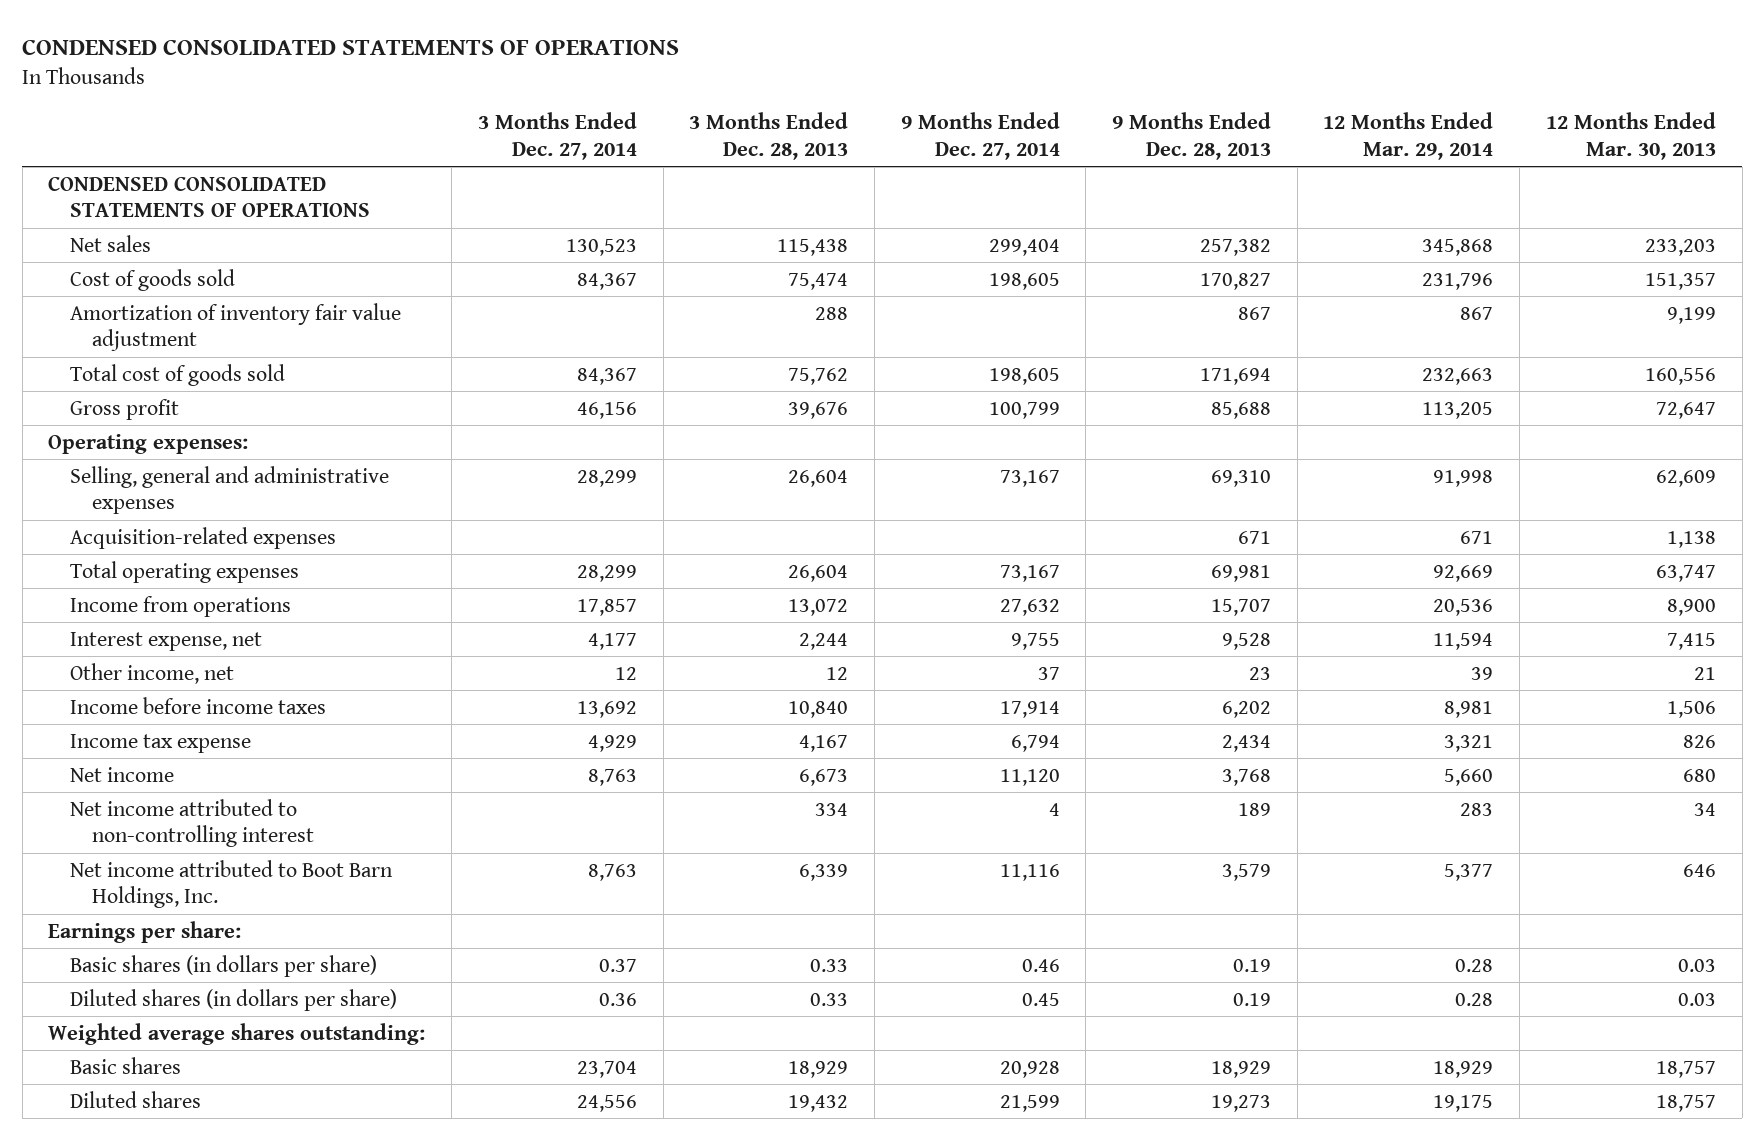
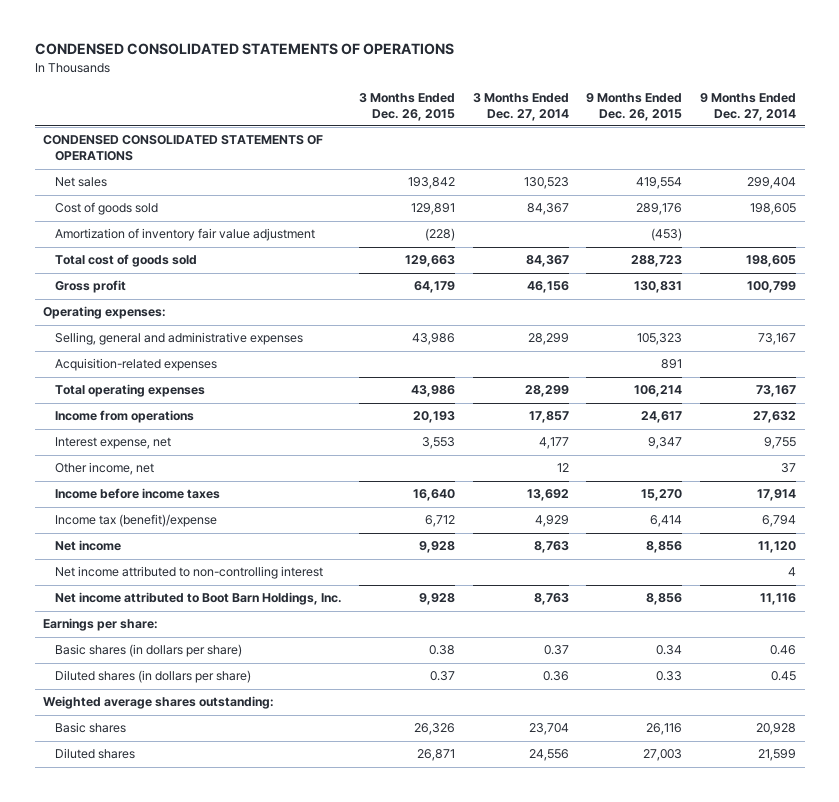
[689,112,849,160] 3 Months Ended Dec. 28, 2013 -> none
[1112,112,1272,160] 9 Months Ended Dec. 28, 2013 -> none
[1323,112,1494,160] 12 Months Ended Mar. 29, 2014 -> none
[1545,112,1716,160] 12 Months Ended Mar. 30, 2013 -> none
none -> [359,92,456,121] 3 Months Ended Dec. 26, 2015
none -> [586,92,683,121] 9 Months Ended Dec. 26, 2015
[70,733,252,753] Income tax expense -> [54,514,217,528] Income tax (benefit)/expense

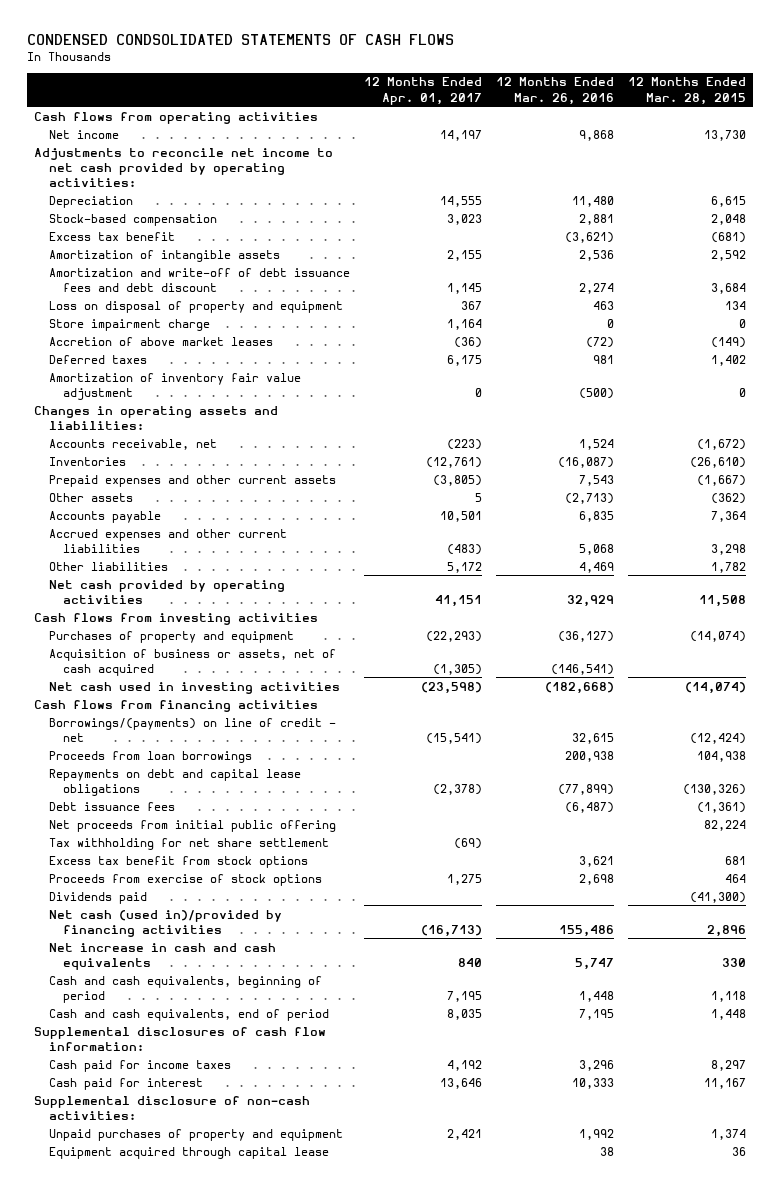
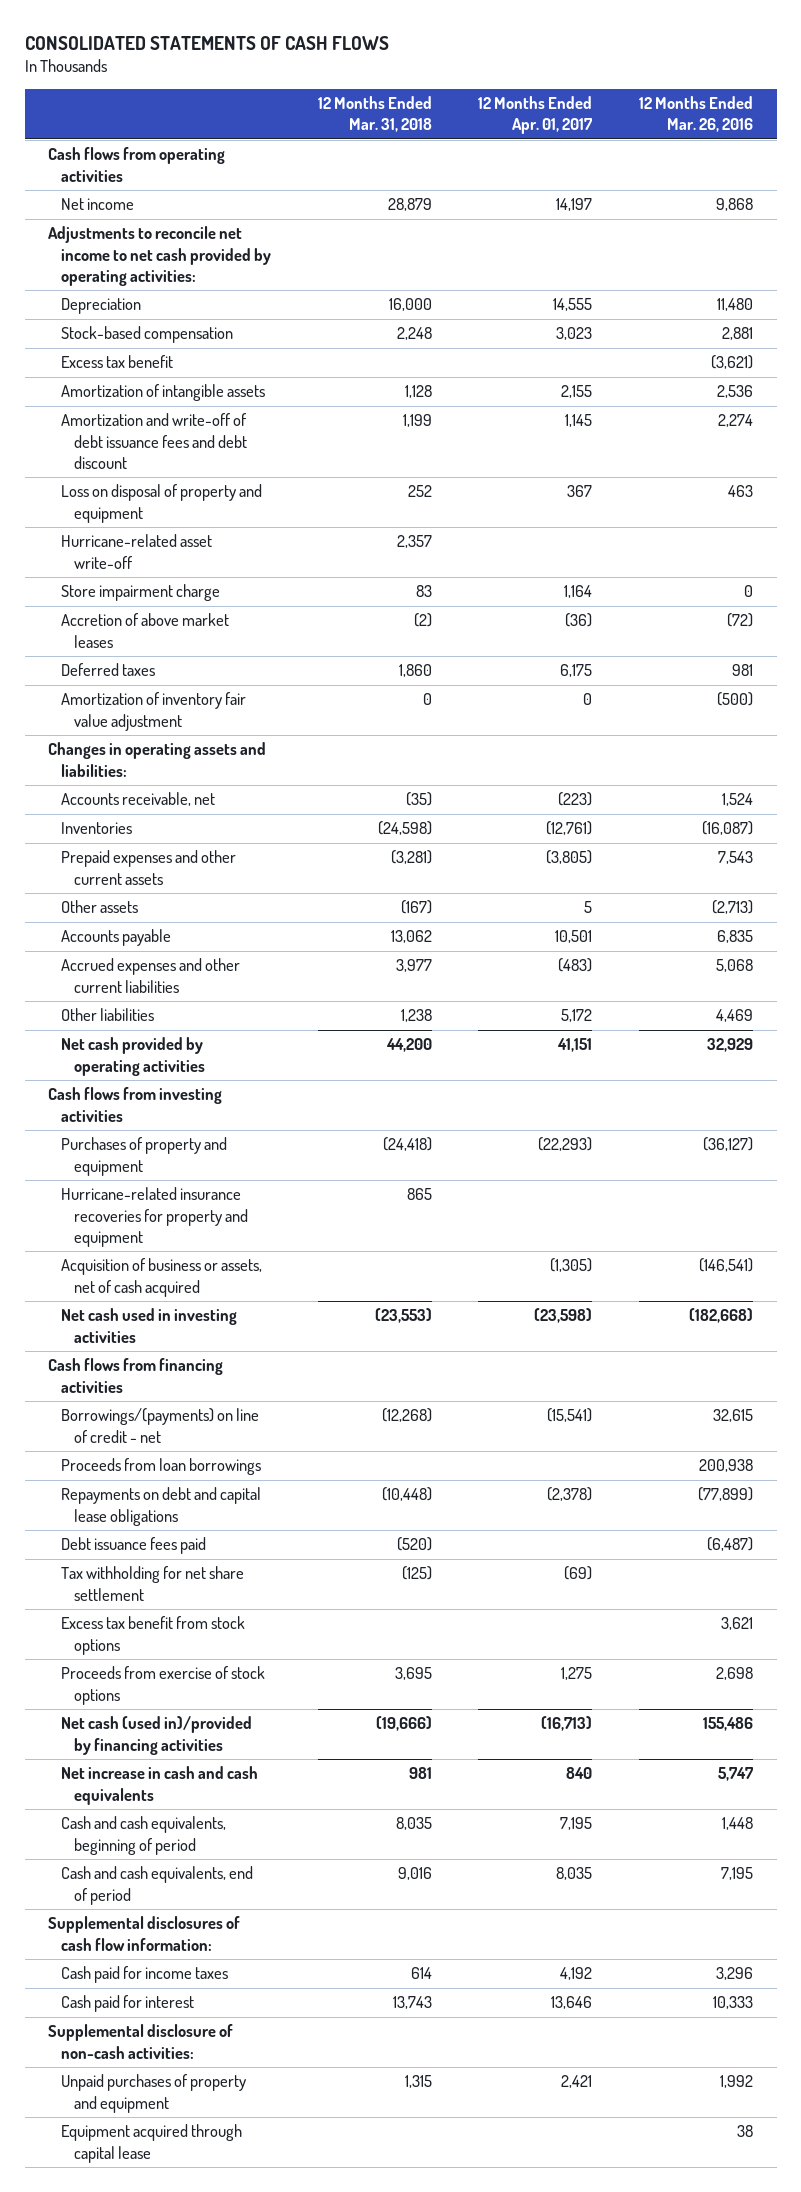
[27,34,455,46] CONDENSED CONDSOLIDATED STATEMENTS OF CASH FLOWS -> [24,36,389,51] CONSOLIDATED STATEMENTS OF CASH FLOWS
[627,77,746,105] 12 Months Ended Mar. 28, 2015 -> none
none -> [317,95,432,133] 12 Months Ended Mar. 31, 2018
none -> [60,534,212,569] Hurricane-related asset write-off
none -> [60,1187,248,1247] Hurricane-related insurance recoveries for property and equipment
[48,819,336,832] Net proceeds from initial public offering -> none
[48,801,175,811] Debt issuance fees -> [60,1537,206,1555] Debt issuance fees paid
[48,891,147,904] Dividends paid -> none

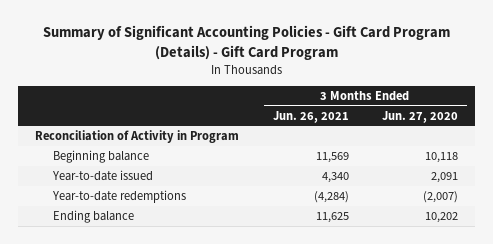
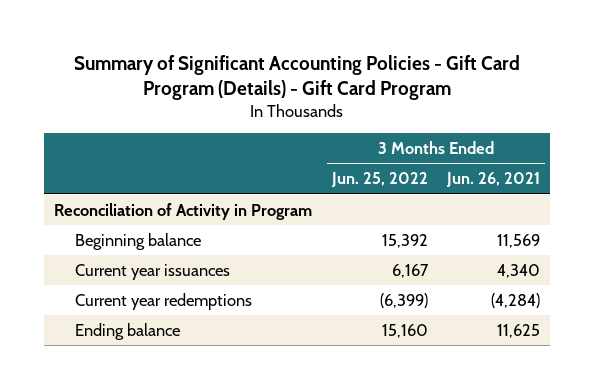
[382,110,459,123] Jun. 27, 2020 -> none
none -> [330,172,428,188] Jun. 25, 2022
[51,169,153,181] Year-to-date issued -> [74,263,230,280] Current year issuances
[51,189,186,203] Year-to-date redemptions -> [74,292,252,310] Current year redemptions

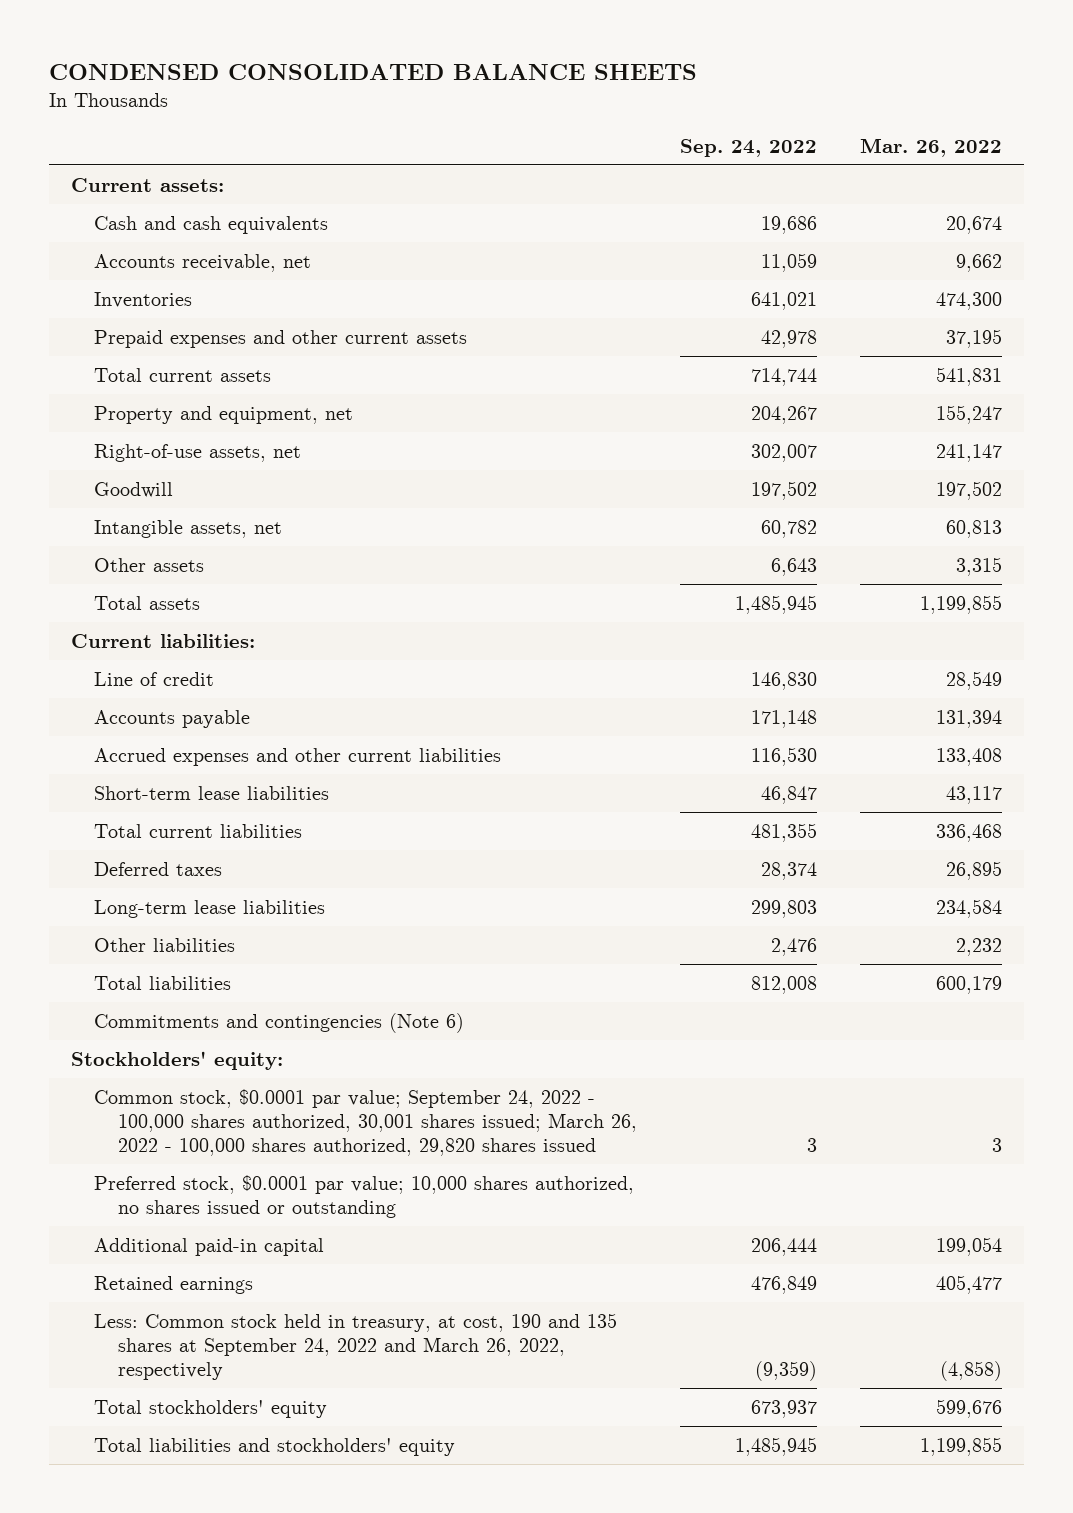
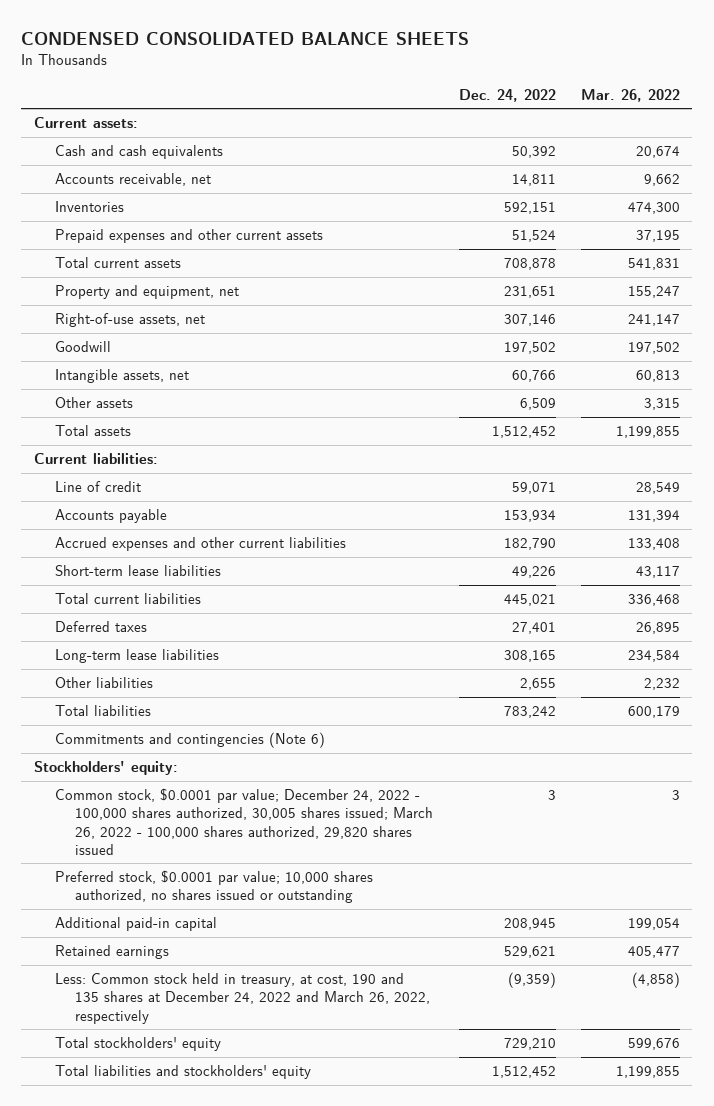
[680,138,818,157] Sep. 24, 2022 -> none
none -> [458,88,556,102] Dec. 24, 2022
[94,1088,637,1157] Common stock, $0.0001 par value; September 24, 2022 - 100,000 shares authorized, 30,001 shares issued; March 26, 2022 - 100,000 shares authorized, 29,820 shares issued -> [54,788,434,855] Common stock, $0.0001 par value; December 24, 2022 - 100,000 shares authorized, 30,005 shares issued; March 26, 2022 - 100,000 shares authorized, 29,820 shares issued
[94,1312,618,1381] Less: Common stock held in treasury, at cost, 190 and 135 shares at September 24, 2022 and March 26, 2022, respectively -> [54,973,431,1024] Less: Common stock held in treasury, at cost, 190 and 135 shares at December 24, 2022 and March 26, 2022, respectively

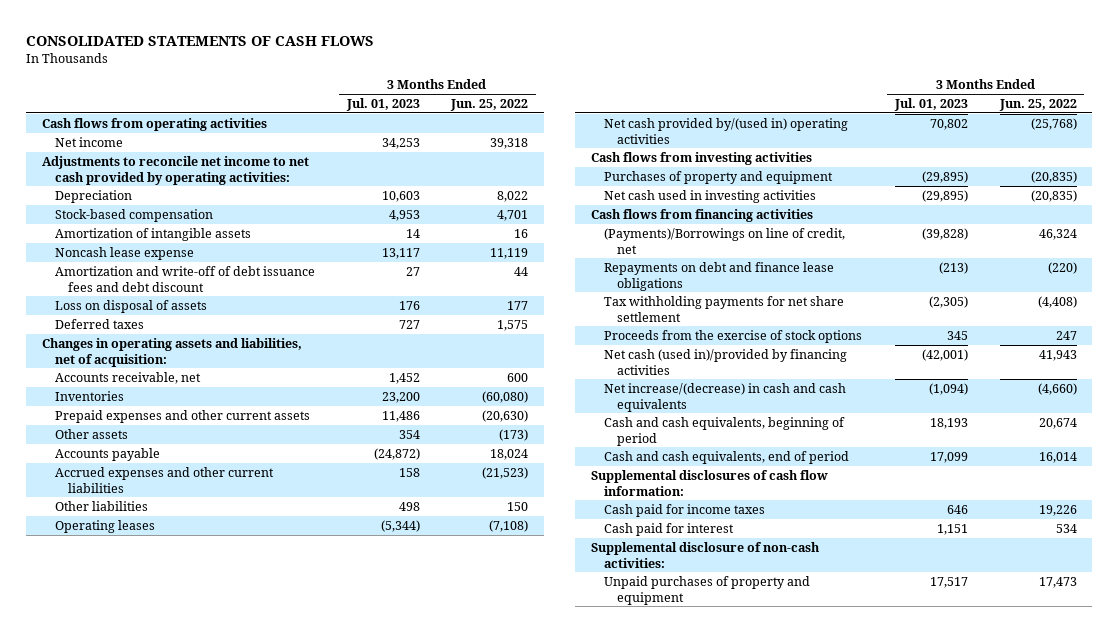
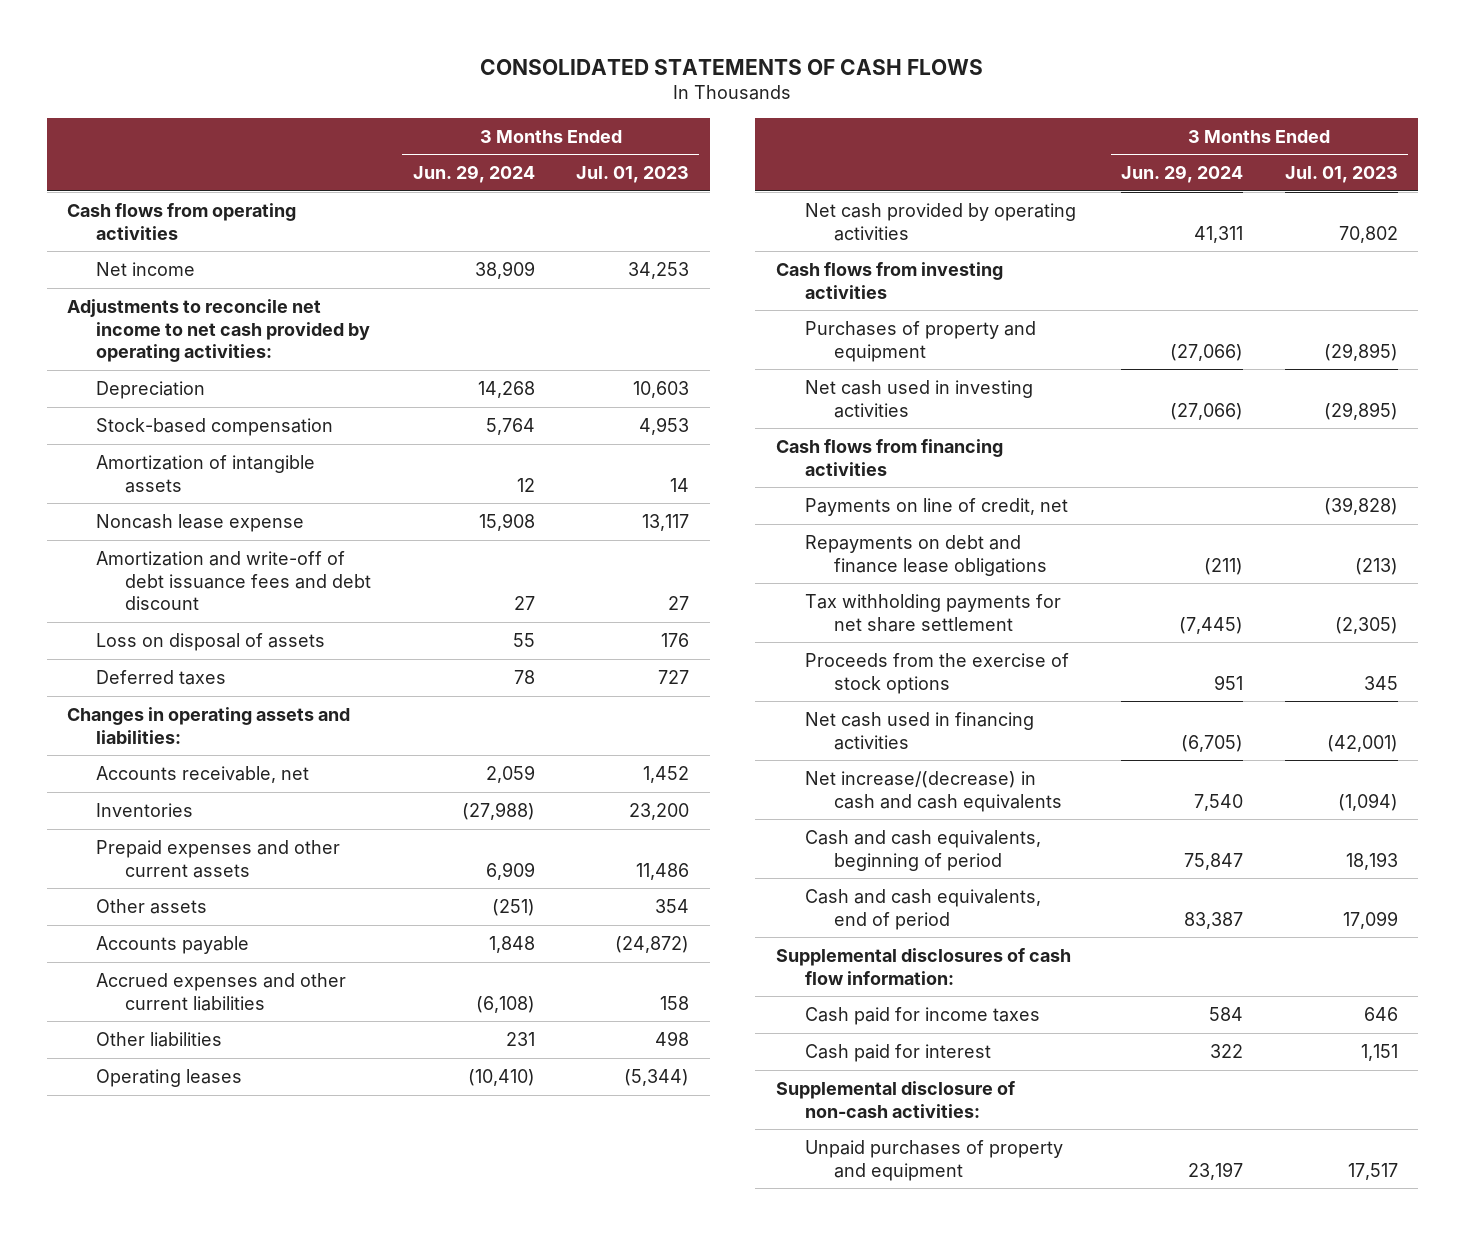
[449,98,528,111] Jun. 25, 2022 -> none
none -> [412,165,535,184] Jun. 29, 2024
[41,337,302,367] Changes in operating assets and liabilities, net of acquisition: -> [67,706,351,744] Changes in operating assets and liabilities:
[603,117,848,144] Net cash provided by/(used in) operating activities -> [804,202,1076,241] Net cash provided by operating activities
[603,227,845,254] (Payments)/Borrowings on line of credit, net -> [804,497,1068,516] Payments on line of credit, net
[603,348,847,375] Net cash (used in)/provided by financing activities -> [804,711,1034,750] Net cash used in financing activities

